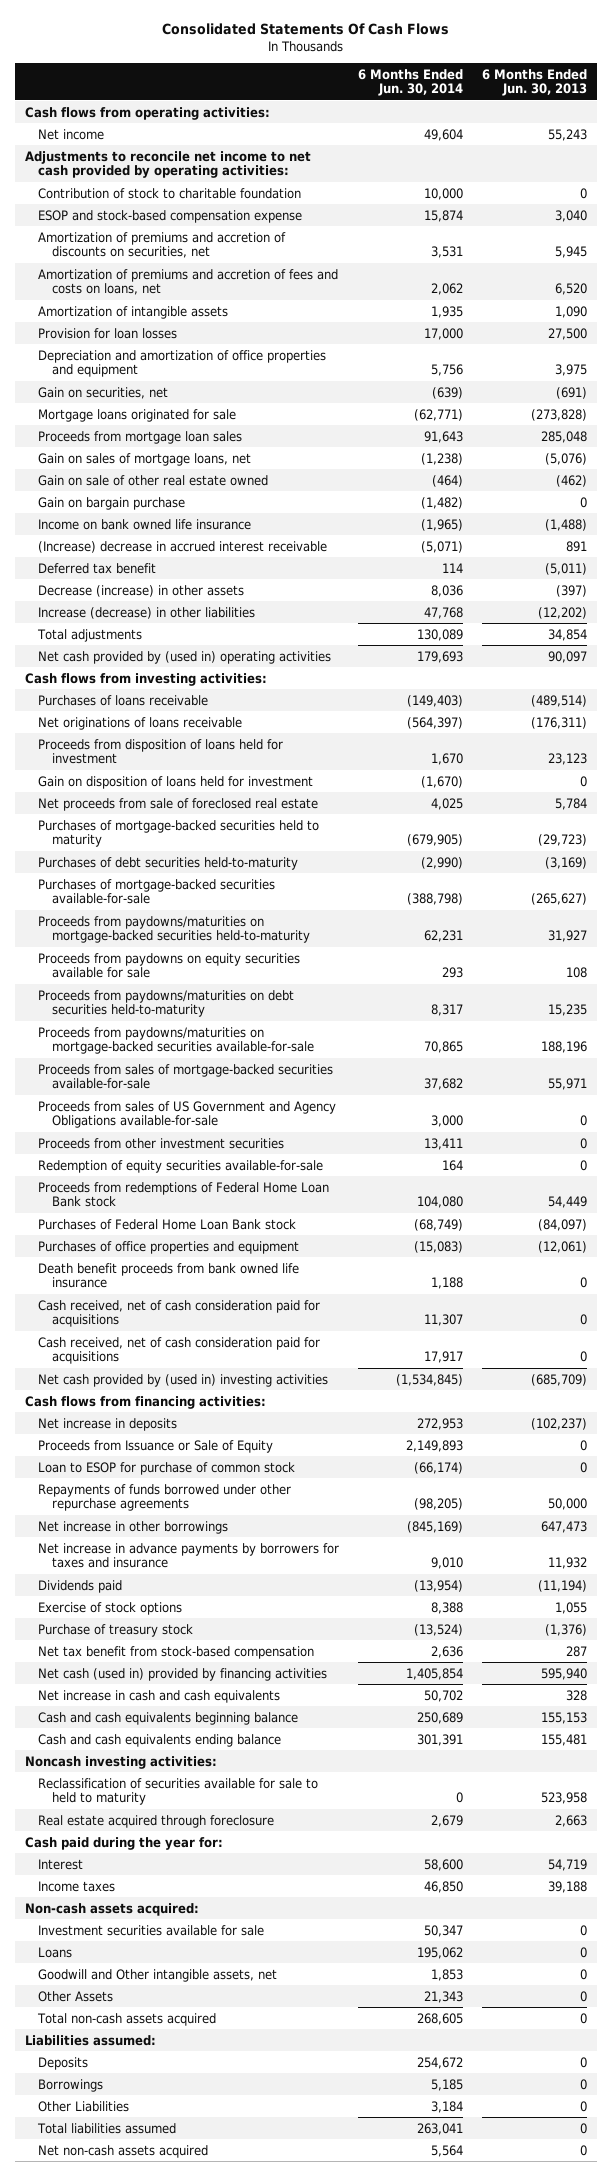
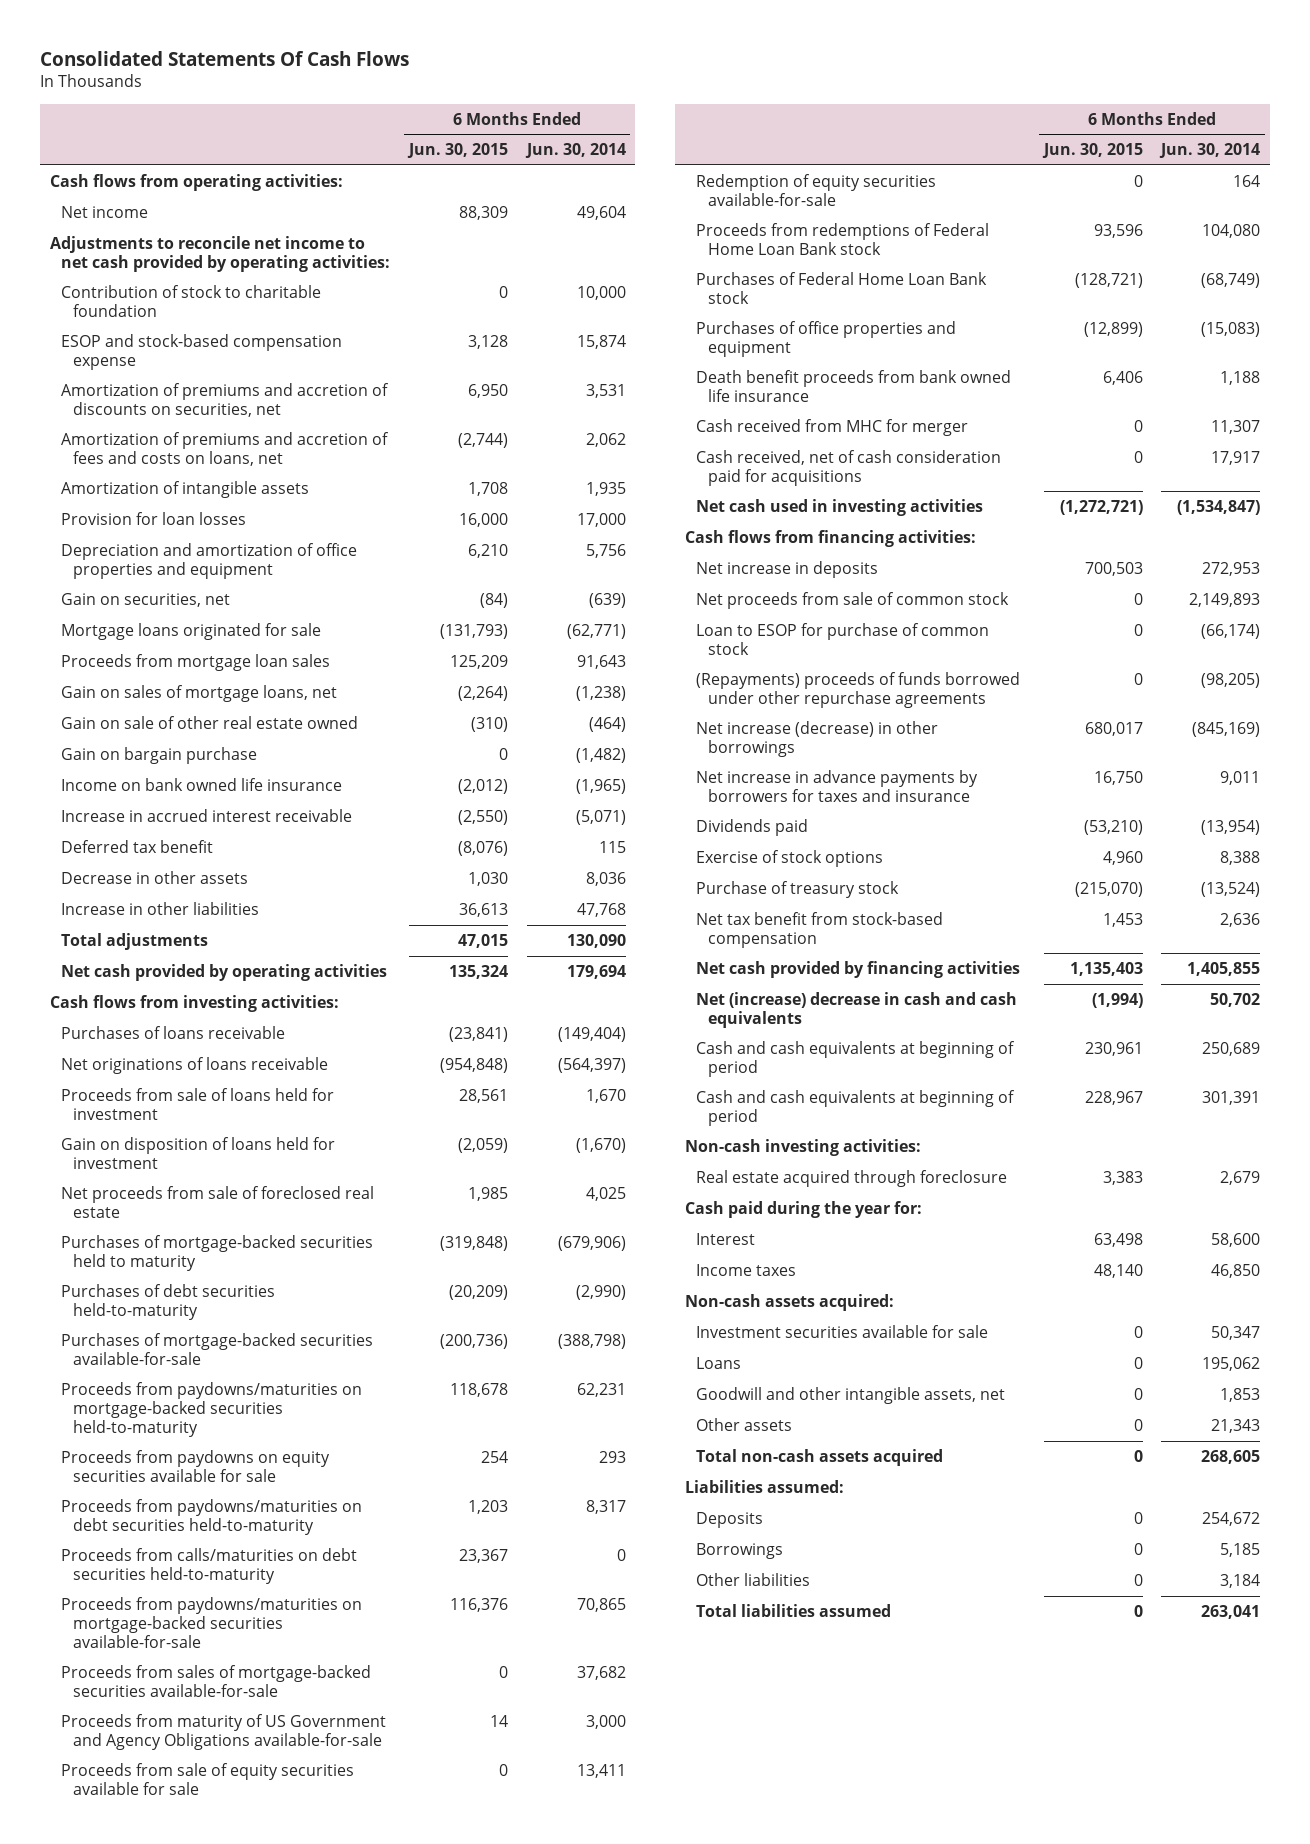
[482,68,588,97] 6 Months Ended Jun. 30, 2013 -> none
none -> [407,143,509,159] Jun. 30, 2015
[38,540,328,553] (Increase) decrease in accrued interest receivable -> [61,809,353,823] Increase in accrued interest receivable
[442,562,464,573] 114 -> [598,841,626,854] 115
[38,584,245,597] Decrease (increase) in other assets -> [61,871,249,885] Decrease in other assets
[38,606,256,619] Increase (decrease) in other liabilities -> [61,902,260,916] Increase in other liabilities
[417,628,464,641] 130,089 -> [566,934,626,949] 130,090
[38,650,332,664] Net cash provided by (used in) operating activities -> [61,964,388,982] Net cash provided by operating activities
[417,650,464,663] 179,693 -> [566,965,626,980] 179,694
[407,694,464,707] (149,403) -> [557,1027,626,1043] (149,404)
[38,738,284,765] Proceeds from disposition of loans held for investment -> [61,1088,335,1120] Proceeds from sale of loans held for investment
[407,834,464,847] (679,905) -> [557,1236,626,1252] (679,906)
none -> [61,1548,358,1584] Proceeds from calls/maturities on debt securities held-to-maturity
[38,1100,337,1129] Proceeds from sales of US Government and Agency Obligations available-for-sale -> [61,1714,387,1750] Proceeds from maturity of US Government and Agency Obligations available-for-sale
[38,1137,285,1149] Proceeds from other investment securities -> [61,1763,355,1795] Proceeds from sale of equity securities available for sale
[38,1299,321,1328] Cash received, net of cash consideration paid for acquisitions -> [696,419,969,437] Cash received from MHC for merger
[38,1373,329,1387] Net cash provided by (used in) investing activities -> [696,499,984,517] Net cash used in investing activities
[396,1373,464,1386] (1,534,845) -> [1177,500,1261,516] (1,534,847)
[38,1439,274,1453] Proceeds from Issuance or Sale of Equity -> [696,592,1010,610] Net proceeds from sale of common stock
[38,1483,292,1512] Repayments of funds borrowed under other repurchase agreements -> [696,672,1021,708] (Repayments) proceeds of funds borrowed under other repurchase agreements
[38,1520,229,1534] Net increase in other borrowings -> [696,721,939,757] Net increase (decrease) in other borrowings
[431,1557,464,1570] 9,010 -> [1220,771,1261,786] 9,011
[38,1777,319,1806] Reclassification of securities available for sale to held to maturity -> none
[38,1667,328,1681] Net cash (used in) provided by financing activities -> [696,961,1021,979] Net cash provided by financing activities
[406,1667,464,1680] 1,405,854 -> [1187,962,1261,977] 1,405,855
[38,1689,281,1703] Net increase in cash and cash equivalents -> [696,992,1018,1028] Net (increase) decrease in cash and cash equivalents
[38,1711,299,1725] Cash and cash equivalents beginning balance -> [696,1041,1016,1077] Cash and cash equivalents at beginning of period
[38,1733,282,1747] Cash and cash equivalents ending balance -> [696,1090,1016,1126] Cash and cash equivalents at beginning of period
[24,1755,217,1769] Noncash investing activities: -> [684,1139,921,1157] Non-cash investing activities:
[38,1968,278,1982] Goodwill and Other intangible assets, net -> [696,1387,1006,1405] Goodwill and other intangible assets, net
[38,1990,114,2002] Other Assets -> [696,1418,793,1432] Other assets
[38,2100,130,2112] Other Liabilities -> [696,1573,811,1587] Other liabilities
[38,2144,209,2158] Net non-cash assets acquired -> none

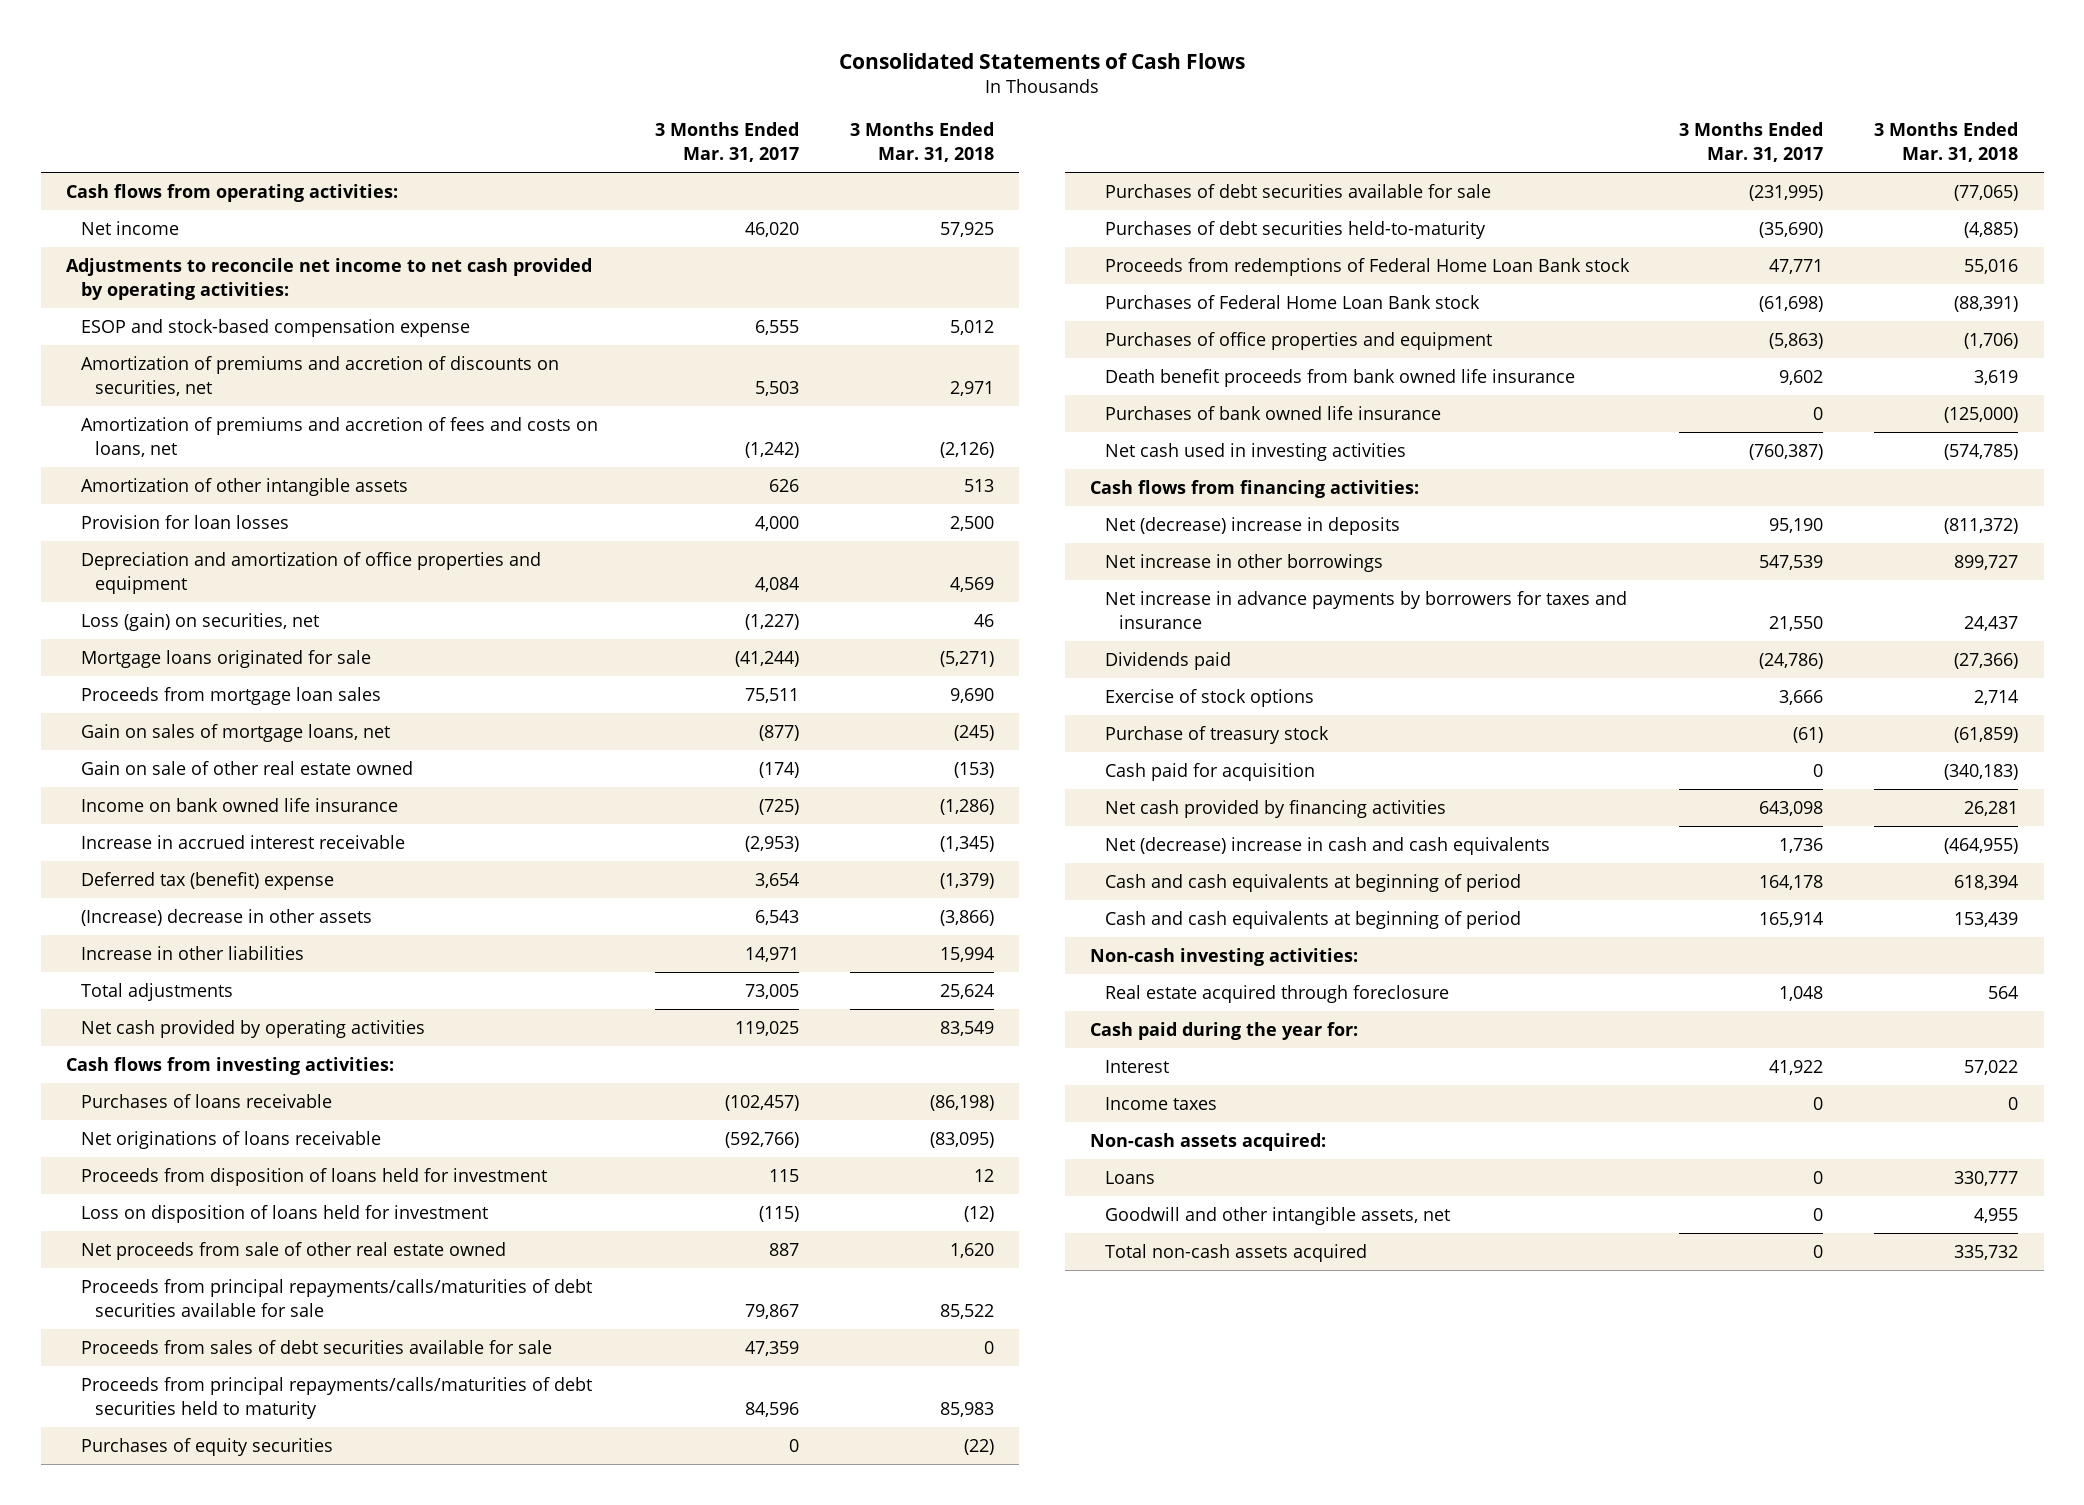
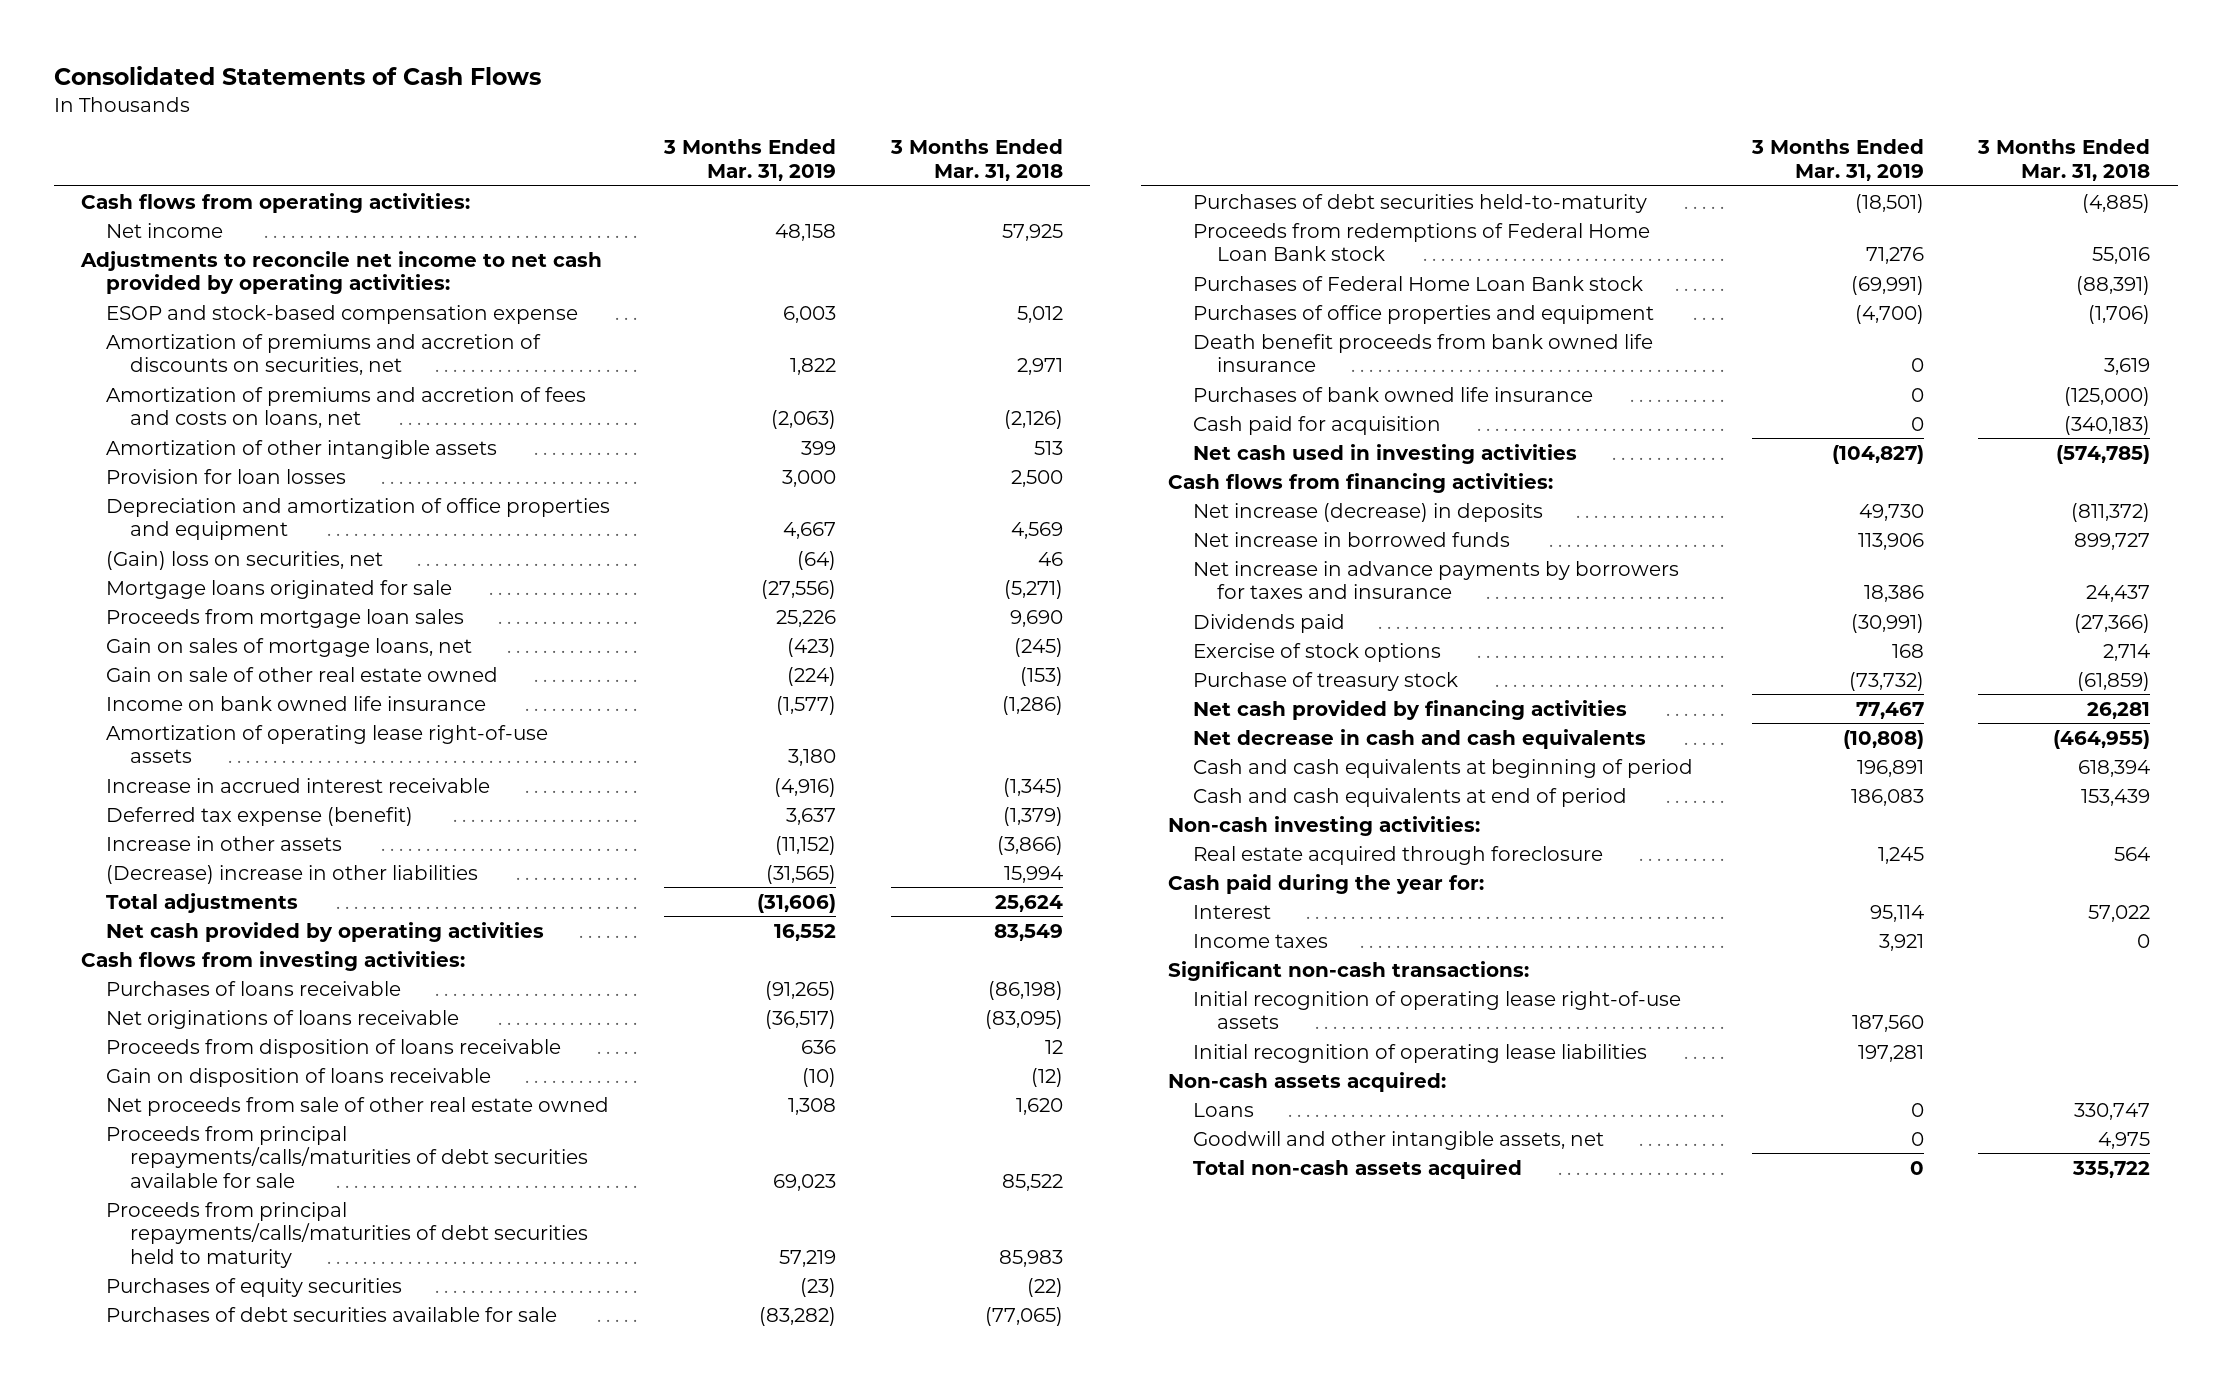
[655,122,800,162] 3 Months Ended Mar. 31, 2017 -> none
none -> [663,139,837,181] 3 Months Ended Mar. 31, 2019
[80,613,319,632] Loss (gain) on securities, net -> [105,550,383,570] (Gain) loss on securities, net
none -> [105,724,548,764] Amortization of operating lease right-of-use assets
[80,872,334,891] Deferred tax (benefit) expense -> [105,806,413,826] Deferred tax expense (benefit)
[80,909,372,927] (Increase) decrease in other assets -> [105,835,342,851] Increase in other assets
[80,946,304,961] Increase in other liabilities -> [105,864,478,884] (Decrease) increase in other liabilities
[80,1168,547,1187] Proceeds from disposition of loans held for investment -> [105,1038,561,1058] Proceeds from disposition of loans receivable
[80,1205,488,1224] Loss on disposition of loans held for investment -> [105,1067,491,1087] Gain on disposition of loans receivable
[80,1340,552,1355] Proceeds from sales of debt securities available for sale -> none
[1104,763,1315,782] Cash paid for acquisition -> [1192,415,1441,435] Cash paid for acquisition
[1104,517,1400,536] Net (decrease) increase in deposits -> [1192,502,1543,522] Net increase (decrease) in deposits
[1104,554,1383,573] Net increase in other borrowings -> [1192,531,1510,547] Net increase in borrowed funds
[1104,837,1550,856] Net (decrease) increase in cash and cash equivalents -> [1192,728,1646,749] Net decrease in cash and cash equivalents
[1104,911,1521,930] Cash and cash equivalents at beginning of period -> [1192,787,1627,807] Cash and cash equivalents at end of period
none -> [1168,960,1530,981] Significant non-cash transactions:
none -> [1192,990,1681,1030] Initial recognition of operating lease right-of-use assets
none -> [1192,1043,1647,1063] Initial recognition of operating lease liabilities
[1954,1171,2019,1187] 330,777 -> [2074,1102,2151,1120] 330,747
[1974,1208,2019,1224] 4,955 -> [2098,1131,2151,1149] 4,975
[1954,1245,2019,1261] 335,732 -> [2072,1160,2151,1178] 335,722

